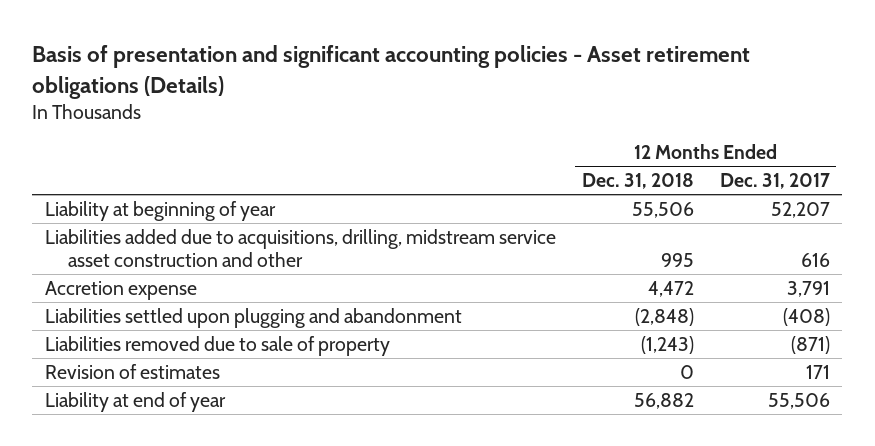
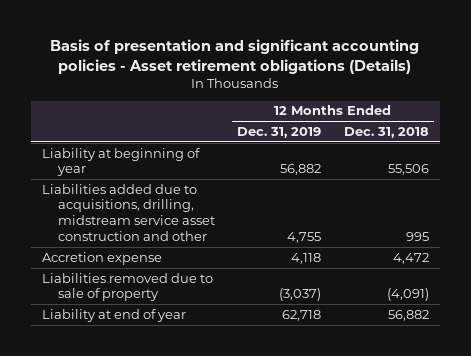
[719,173,830,190] Dec. 31, 2017 -> none
none -> [237,127,322,139] Dec. 31, 2019
[45,307,463,328] Liabilities settled upon plugging and abandonment -> none
[45,363,221,379] Revision of estimates -> none
[640,335,694,354] (1,243) -> [386,288,429,302] (4,091)

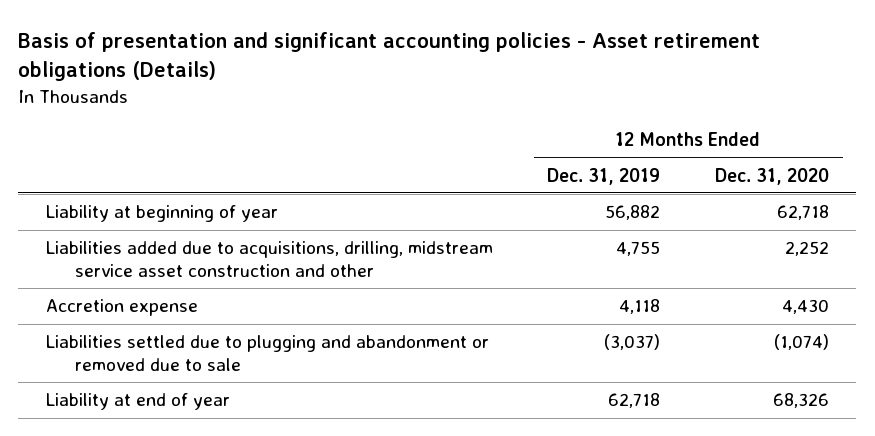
[343,127,429,139] Dec. 31, 2018 -> none
none -> [714,167,829,185] Dec. 31, 2020
[42,272,214,302] Liabilities removed due to sale of property -> [45,335,489,371] Liabilities settled due to plugging and abandonment or removed due to sale

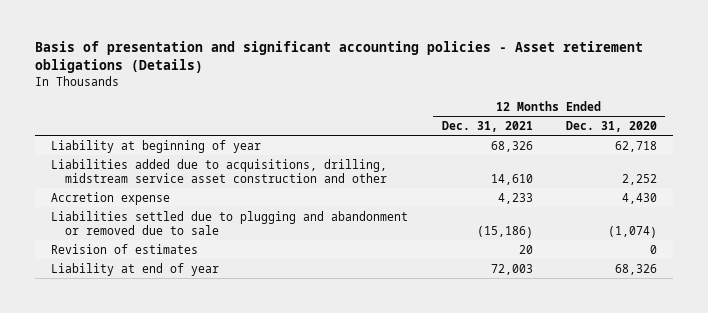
[547,167,661,185] Dec. 31, 2019 -> none
none -> [441,120,533,132] Dec. 31, 2021
none -> [51,243,199,254] Revision of estimates

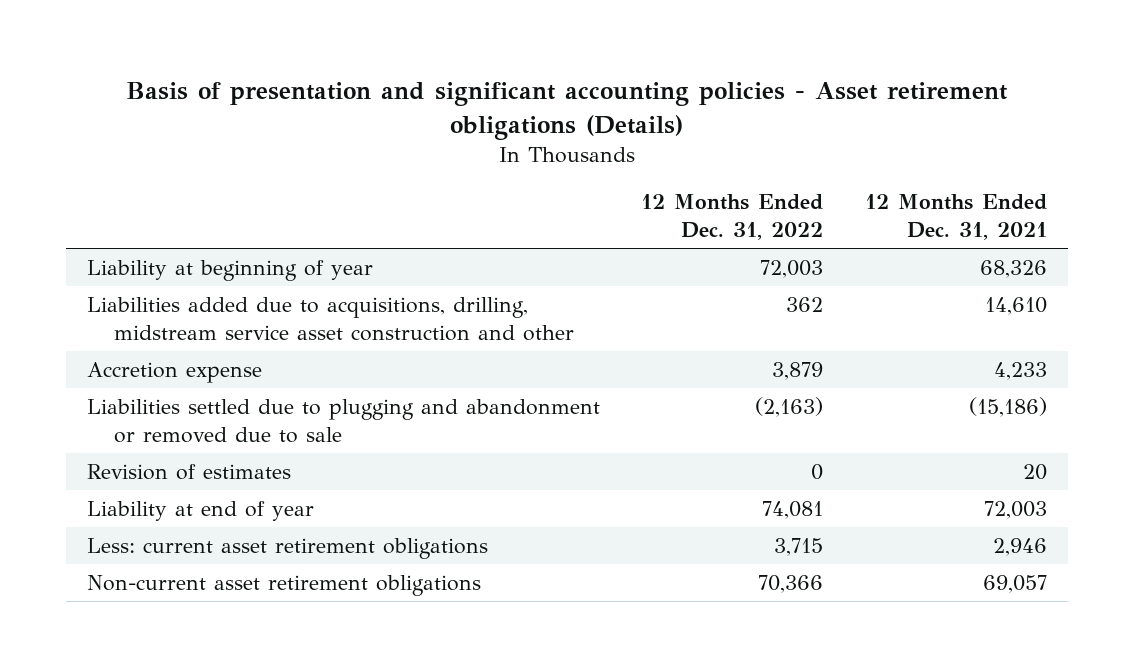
[565,120,657,132] Dec. 31, 2020 -> none
none -> [641,194,824,241] 12 Months Ended Dec. 31, 2022
none -> [86,537,488,559] Less: current asset retirement obligations
none -> [86,574,481,596] Non-current asset retirement obligations

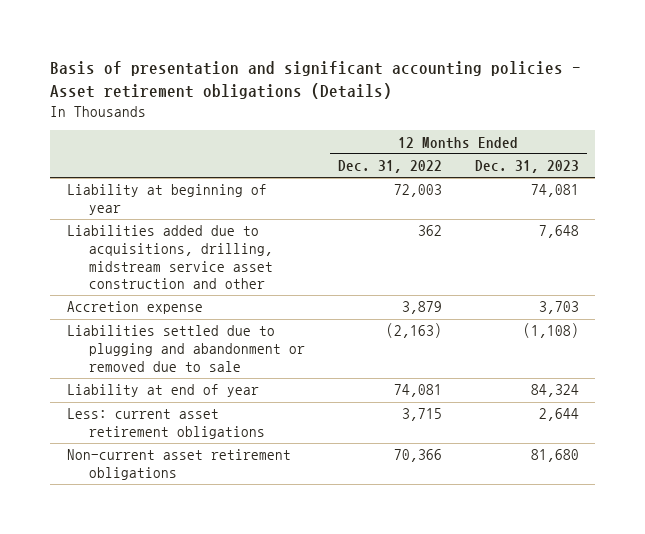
[864,194,1047,241] 12 Months Ended Dec. 31, 2021 -> none
none -> [474,160,579,174] Dec. 31, 2023
[86,463,291,480] Revision of estimates -> none

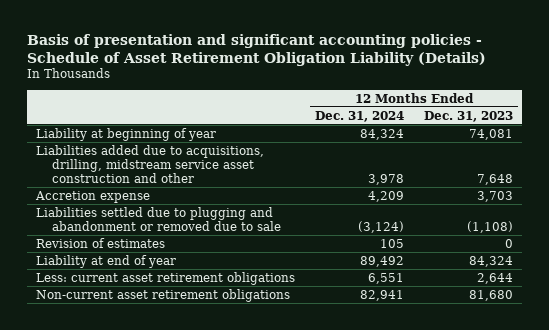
[50,61,582,99] Basis of presentation and significant accounting policies - Asset retirement obligations (Details) -> [26,33,486,66] Basis of presentation and significant accounting policies - Schedule of Asset Retirement Obligation Liability (Details)
[337,160,442,174] Dec. 31, 2022 -> none
none -> [314,110,404,122] Dec. 31, 2024
none -> [36,237,166,248] Revision of estimates

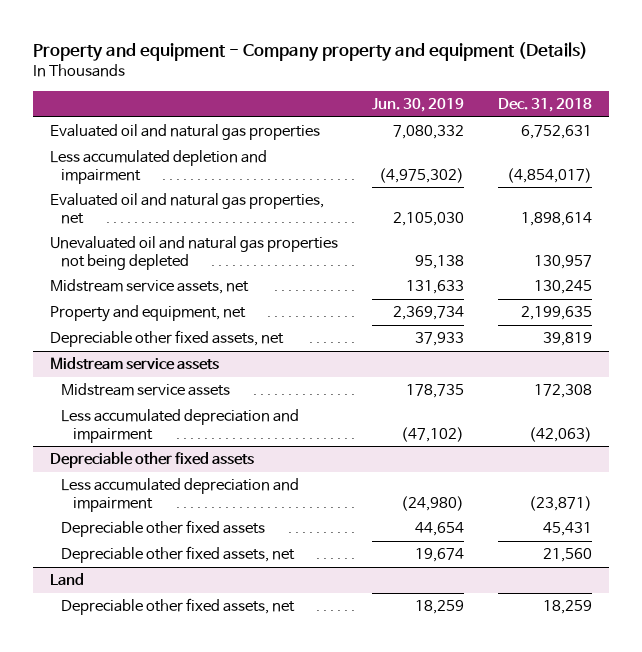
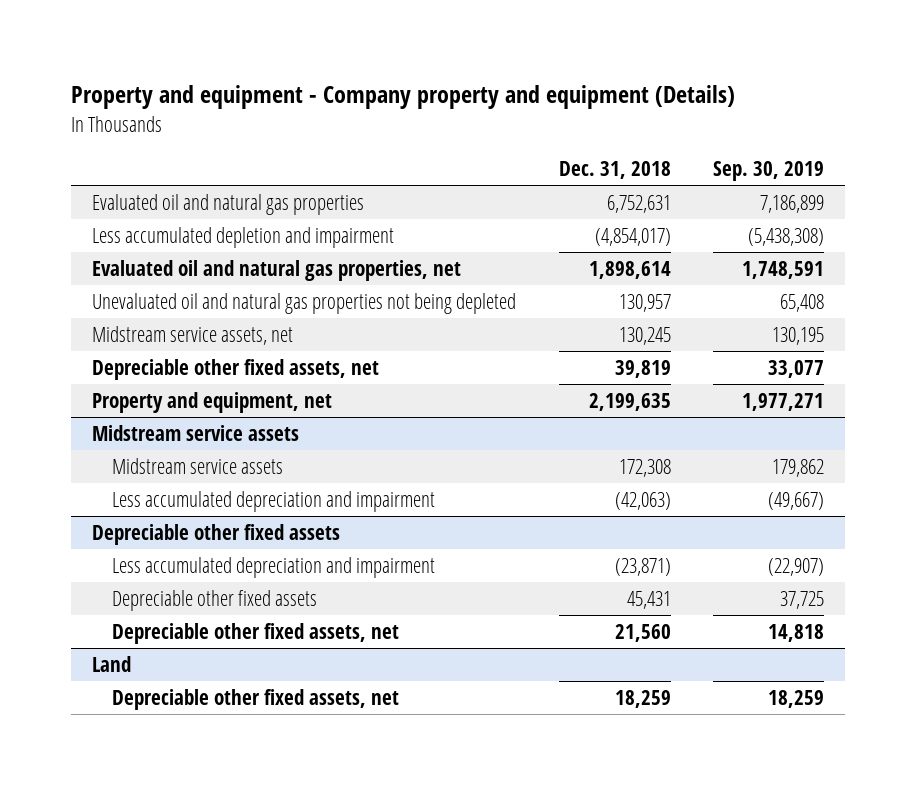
[371,98,464,113] Jun. 30, 2019 -> none
none -> [713,161,825,182] Sep. 30, 2019
[49,305,246,323] Property and equipment, net -> [92,391,333,413] Property and equipment, net

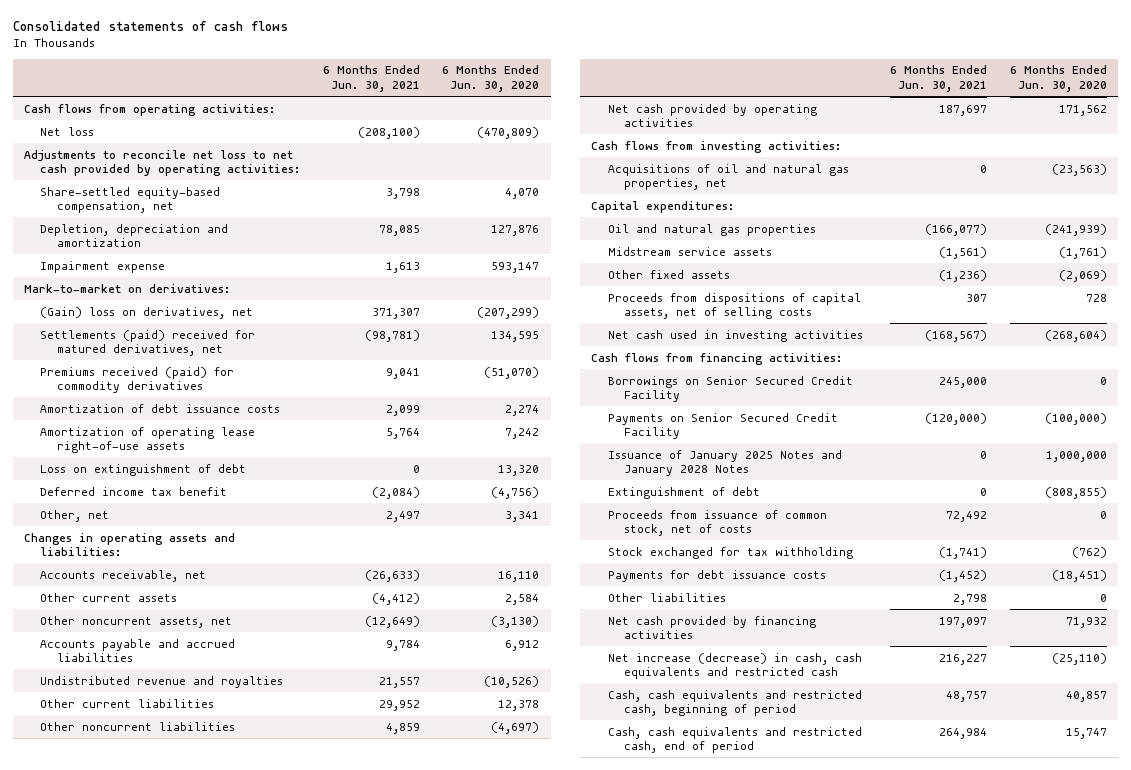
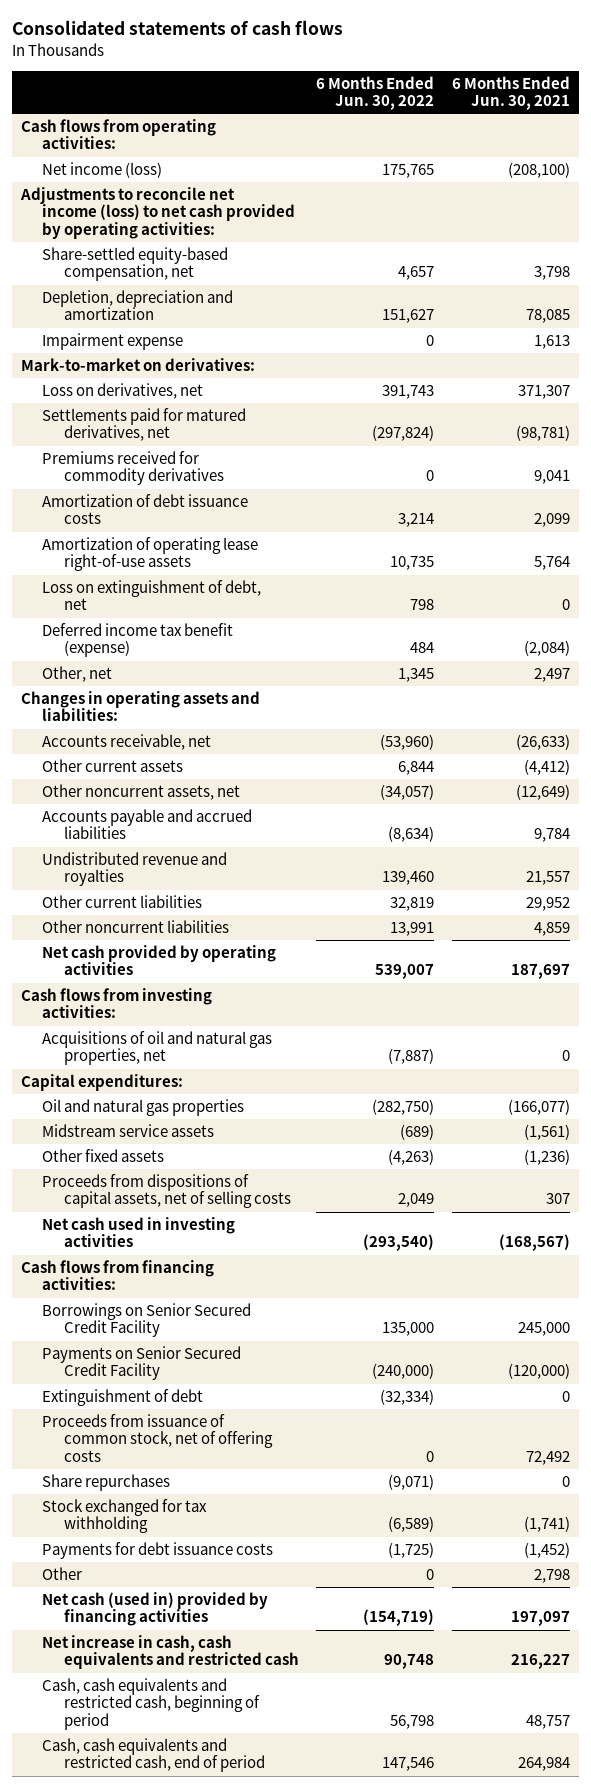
[442,65,540,92] 6 Months Ended Jun. 30, 2020 -> none
none -> [316,75,435,111] 6 Months Ended Jun. 30, 2022
[40,126,95,136] Net loss -> [42,161,163,178] Net income (loss)
[23,149,301,176] Adjustments to reconcile net loss to net cash provided by operating activities: -> [19,186,296,239] Adjustments to reconcile net income (loss) to net cash provided by operating activities:
[40,306,254,319] (Gain) loss on derivatives, net -> [42,382,204,399] Loss on derivatives, net
[40,329,256,356] Settlements (paid) received for matured derivatives, net -> [42,407,247,442] Settlements paid for matured derivatives, net
[40,366,235,393] Premiums received (paid) for commodity derivatives -> [42,450,224,486] Premiums received for commodity derivatives
[40,463,247,476] Loss on extinguishment of debt -> [42,579,262,611] Loss on extinguishment of debt, net
[40,486,228,496] Deferred income tax benefit -> [42,622,234,658] Deferred income tax benefit (expense)
[607,449,842,476] Issuance of January 2025 Notes and January 2028 Notes -> none
[607,509,827,536] Proceeds from issuance of common stock, net of costs -> [42,1413,273,1462] Proceeds from issuance of common stock, net of offering costs
none -> [42,1473,171,1491] Share repurchases
[607,592,726,602] Other liabilities -> [42,1566,83,1580] Other
[607,615,816,639] Net cash provided by financing activities -> [42,1591,269,1627] Net cash (used in) provided by financing activities
[607,652,862,679] Net increase (decrease) in cash, cash equivalents and restricted cash -> [42,1634,299,1670] Net increase in cash, cash equivalents and restricted cash

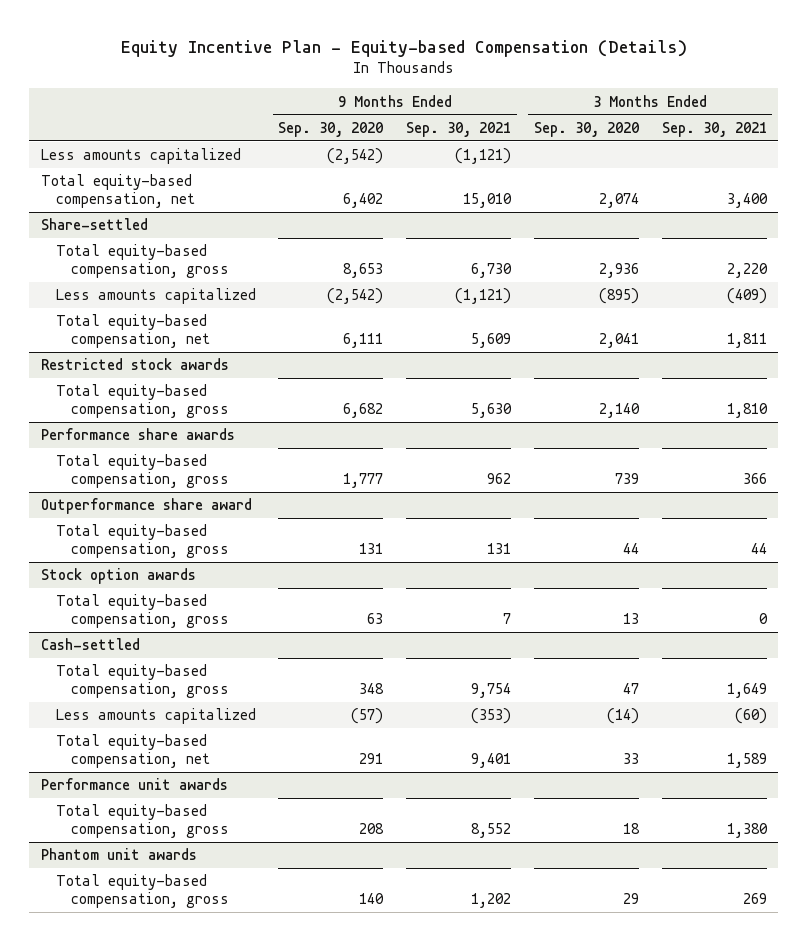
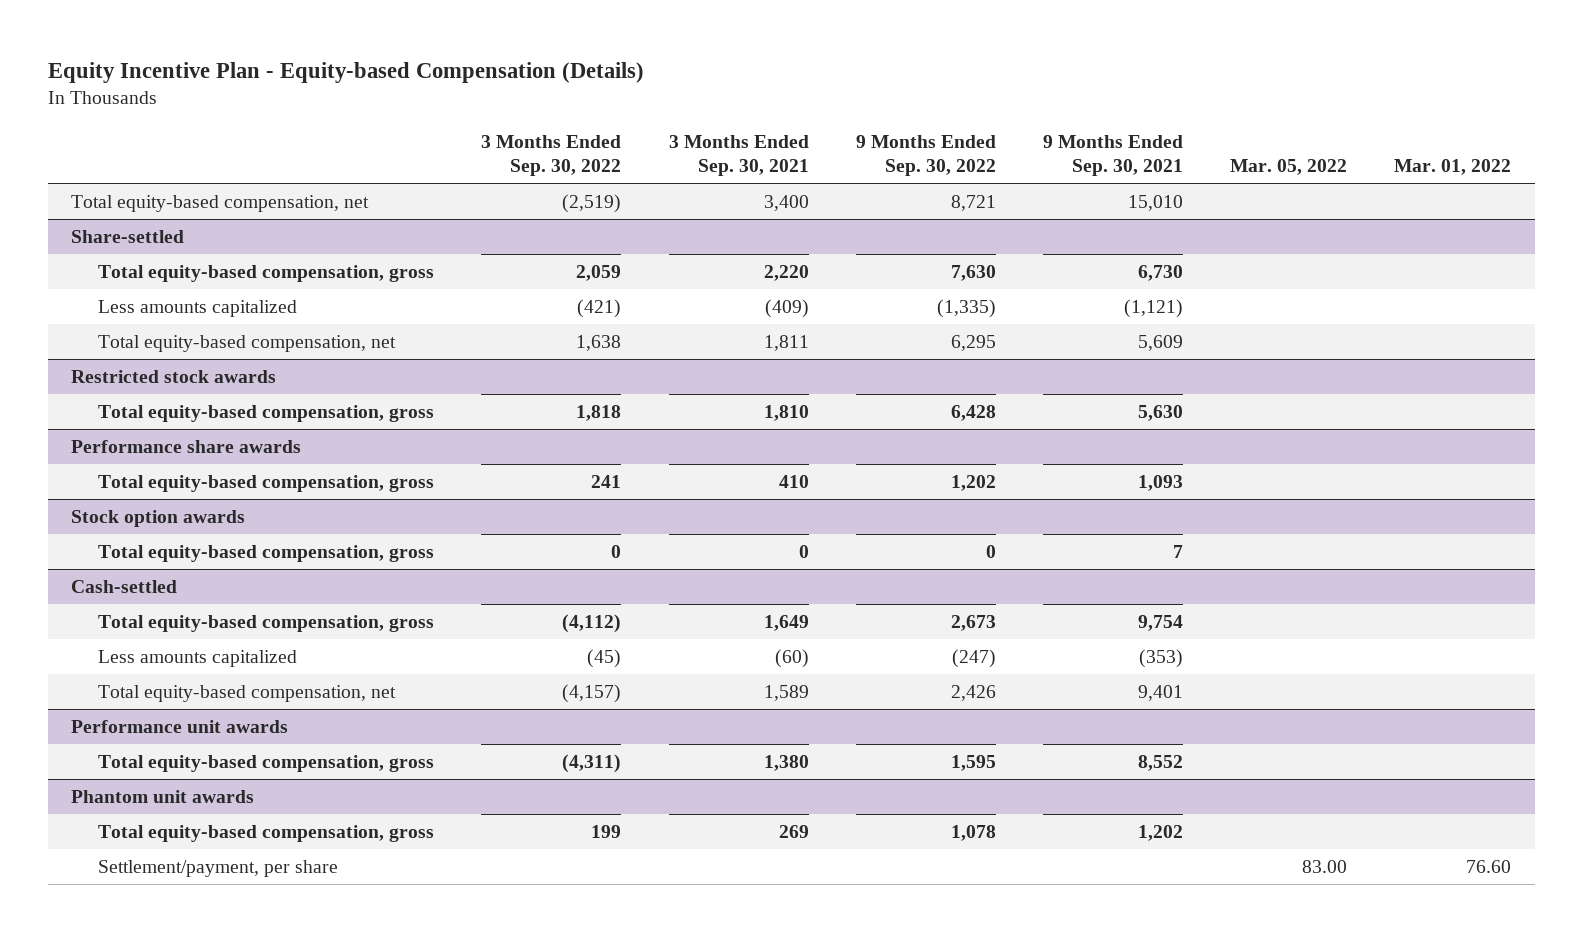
[278,121,384,137] Sep. 30, 2020 -> none
[534,121,640,137] Sep. 30, 2020 -> none
none -> [481,134,622,176] 3 Months Ended Sep. 30, 2022
none -> [855,134,996,176] 9 Months Ended Sep. 30, 2022
none -> [1230,158,1348,175] Mar. 05, 2022
none -> [1394,158,1512,175] Mar. 01, 2022
[40,148,241,165] Less amounts capitalized -> none
[40,498,252,515] Outperformance share award -> none
[55,524,229,558] Total equity-based compensation, gross -> none
[487,472,512,484] 962 -> [1137,475,1183,492] 1,093
[742,472,767,484] 366 -> [778,475,809,489] 410
none -> [98,860,339,878] Settlement/payment, per share

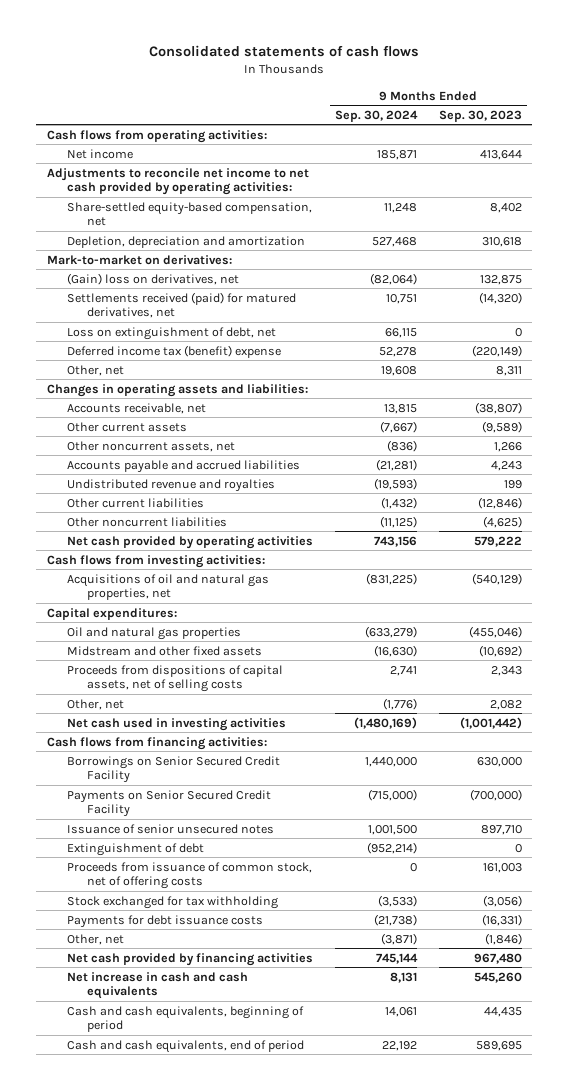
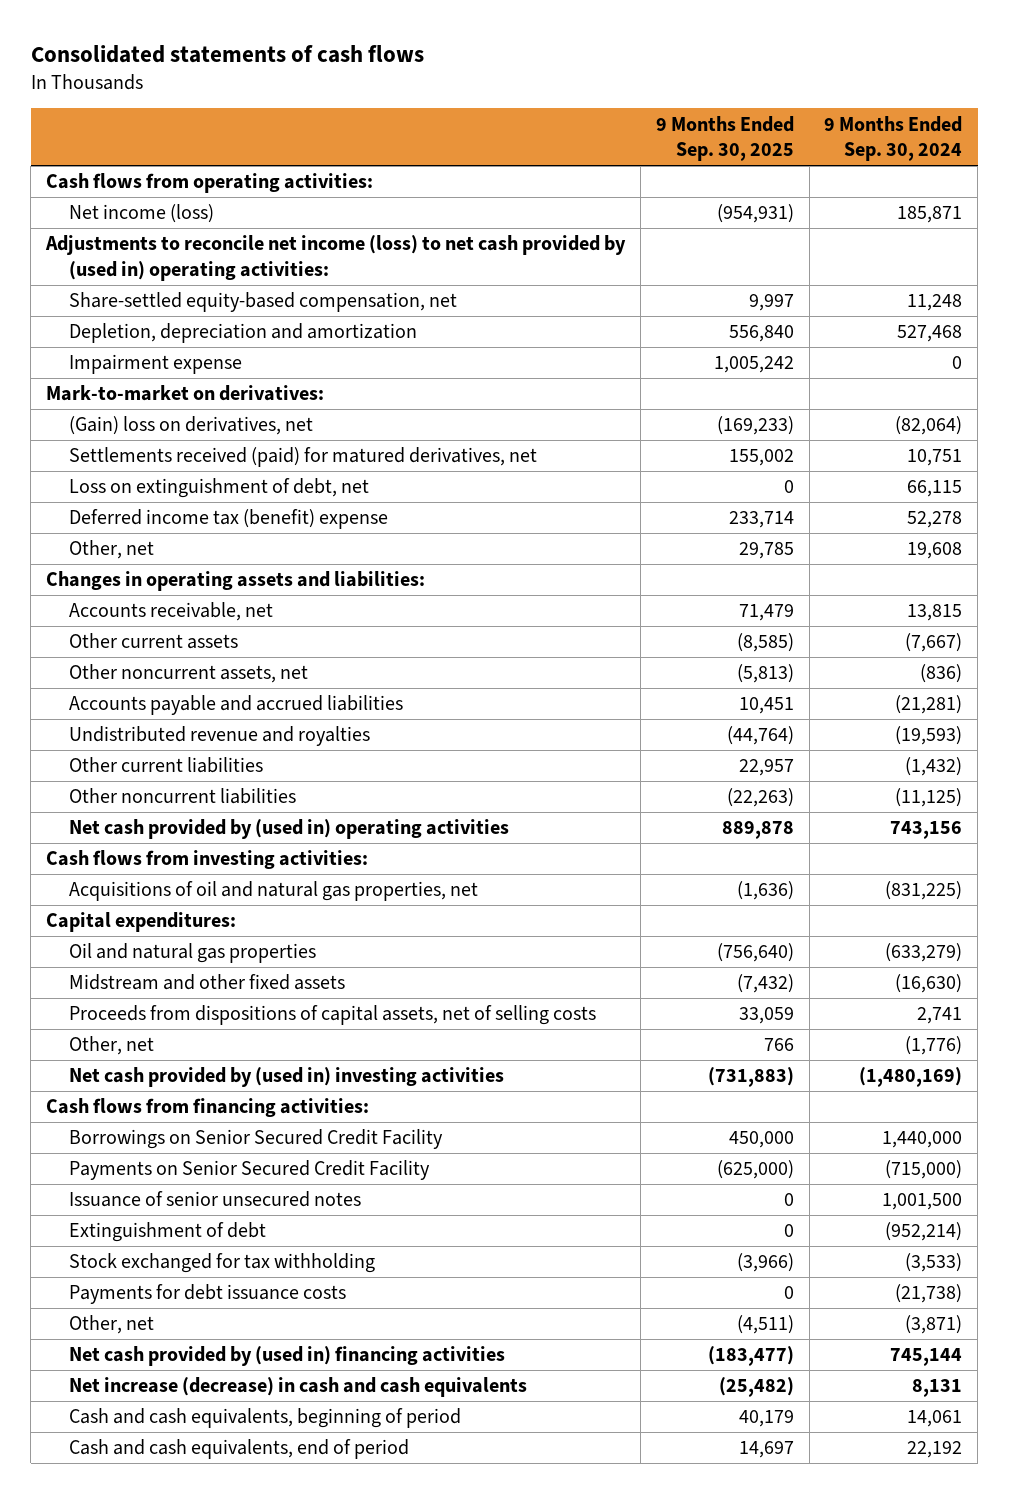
[438,109,522,122] Sep. 30, 2023 -> none
none -> [655,115,794,161] 9 Months Ended Sep. 30, 2025
[67,148,134,159] Net income -> [69,204,215,224] Net income (loss)
[47,167,310,196] Adjustments to reconcile net income to net cash provided by operating activities: -> [45,235,627,281] Adjustments to reconcile net income (loss) to net cash provided by (used in) operating activities:
none -> [69,354,243,375] Impairment expense
[67,535,314,549] Net cash provided by operating activities -> [69,819,510,840] Net cash provided by (used in) operating activities
[67,717,287,731] Net cash used in investing activities -> [69,1067,505,1088] Net cash provided by (used in) investing activities
[67,861,313,890] Proceeds from issuance of common stock, net of offering costs -> none
[67,952,314,966] Net cash provided by financing activities -> [69,1346,506,1367] Net cash provided by (used in) financing activities
[67,971,249,1000] Net increase in cash and cash equivalents -> [69,1377,528,1398] Net increase (decrease) in cash and cash equivalents

